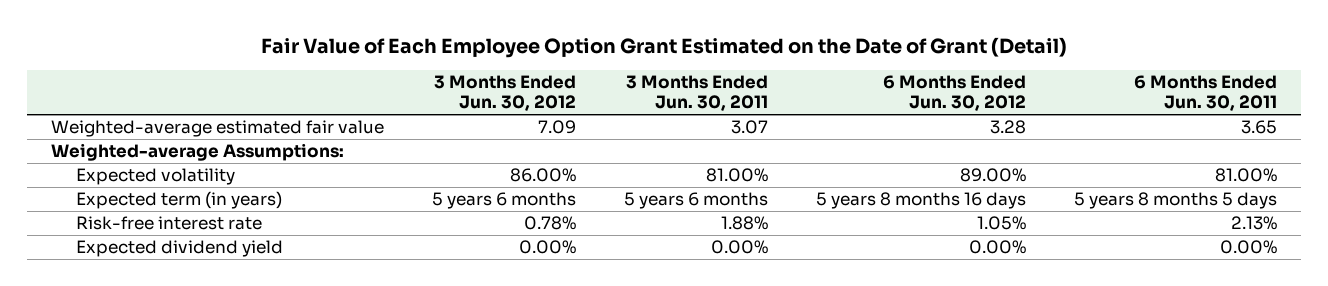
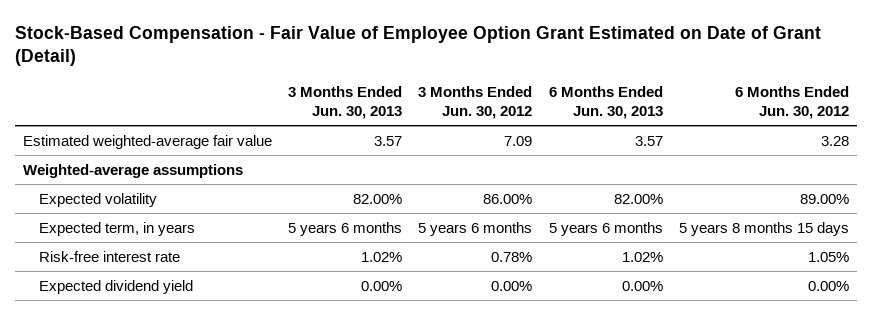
[260,36,1067,58] Fair Value of Each Employee Option Grant Estimated on the Date of Grant (Detail) -> [15,25,822,67] Stock-Based Compensation - Fair Value of Employee Option Grant Estimated on Date of Grant (Detail)
[625,75,768,112] 3 Months Ended Jun. 30, 2011 -> none
[1134,75,1278,112] 6 Months Ended Jun. 30, 2011 -> none
none -> [288,86,403,120] 3 Months Ended Jun. 30, 2013
none -> [548,86,663,120] 6 Months Ended Jun. 30, 2013
[50,120,384,138] Weighted-average estimated fair value -> [23,134,273,149] Estimated weighted-average fair value
[50,143,344,162] Weighted-average Assumptions: -> [23,163,244,178] Weighted-average assumptions
[75,191,282,210] Expected term (in years) -> [38,221,195,236] Expected term, in years
[816,192,1027,210] 5 years 8 months 16 days -> [678,221,849,236] 5 years 8 months 15 days

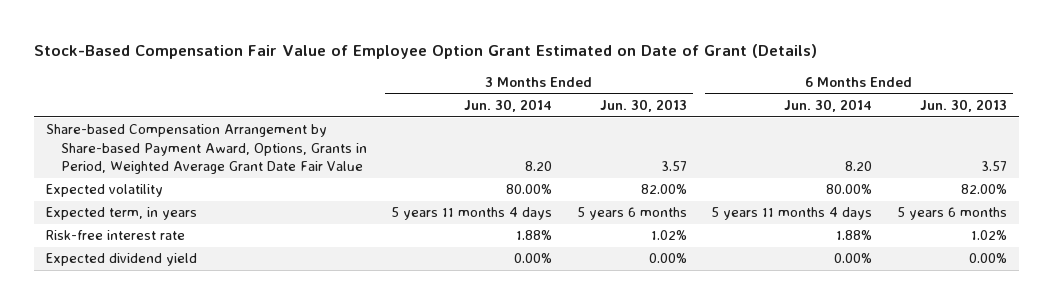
[15,25,822,67] Stock-Based Compensation - Fair Value of Employee Option Grant Estimated on Date of Grant (Detail) -> [33,44,817,60] Stock-Based Compensation Fair Value of Employee Option Grant Estimated on Date of Grant (Details)
[418,86,533,120] 3 Months Ended Jun. 30, 2012 -> none
[734,86,849,120] 6 Months Ended Jun. 30, 2012 -> none
none -> [464,99,553,113] Jun. 30, 2014
none -> [784,99,873,113] Jun. 30, 2014
[23,163,244,178] Weighted-average assumptions -> none
[23,134,273,149] Estimated weighted-average fair value -> [46,124,367,174] Share-based Compensation Arrangement by Share-based Payment Award, Options, Grants in Period, Weighted Average Grant Date Fair Value

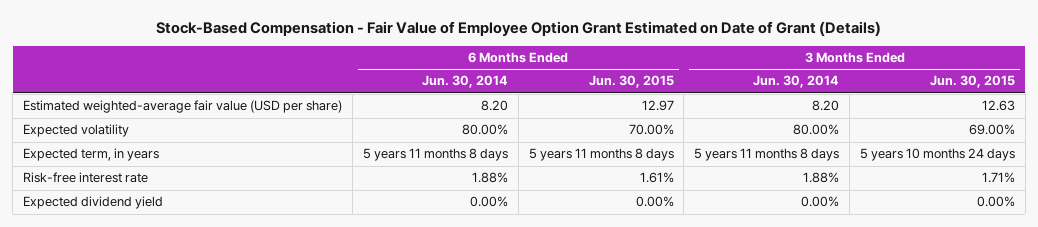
[33,44,817,60] Stock-Based Compensation Fair Value of Employee Option Grant Estimated on Date of Grant (Details) -> [156,20,882,36] Stock-Based Compensation - Fair Value of Employee Option Grant Estimated on Date of Grant (Details)
[599,99,687,113] Jun. 30, 2013 -> none
[919,99,1007,113] Jun. 30, 2013 -> none
none -> [588,75,674,89] Jun. 30, 2015
none -> [929,75,1015,89] Jun. 30, 2015
[46,124,367,174] Share-based Compensation Arrangement by Share-based Payment Award, Options, Grants in Period, Weighted Average Grant Date Fair Value -> [23,100,343,114] Estimated weighted-average fair value (USD per share)
[391,207,553,221] 5 years 11 months 4 days -> [694,148,840,162] 5 years 11 months 8 days
[711,207,873,221] 5 years 11 months 4 days -> [362,148,508,162] 5 years 11 months 8 days

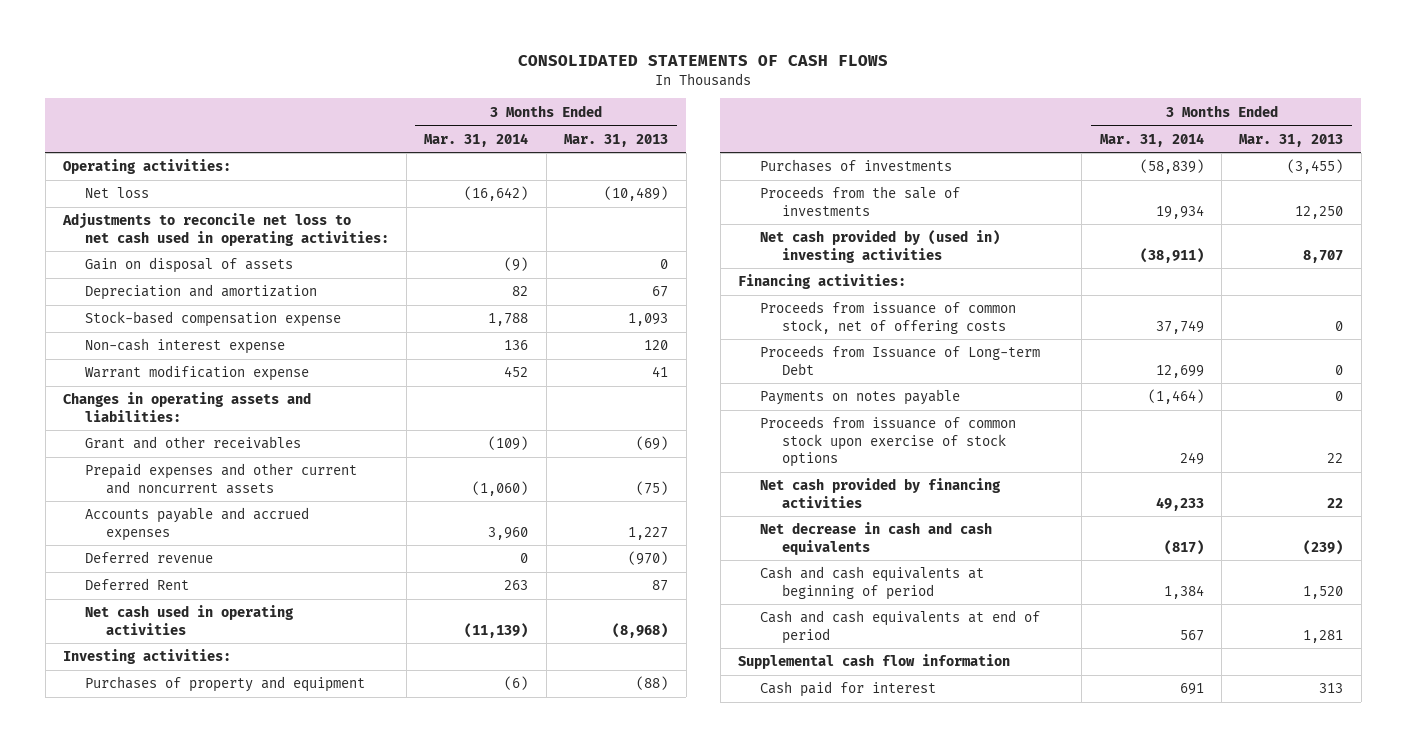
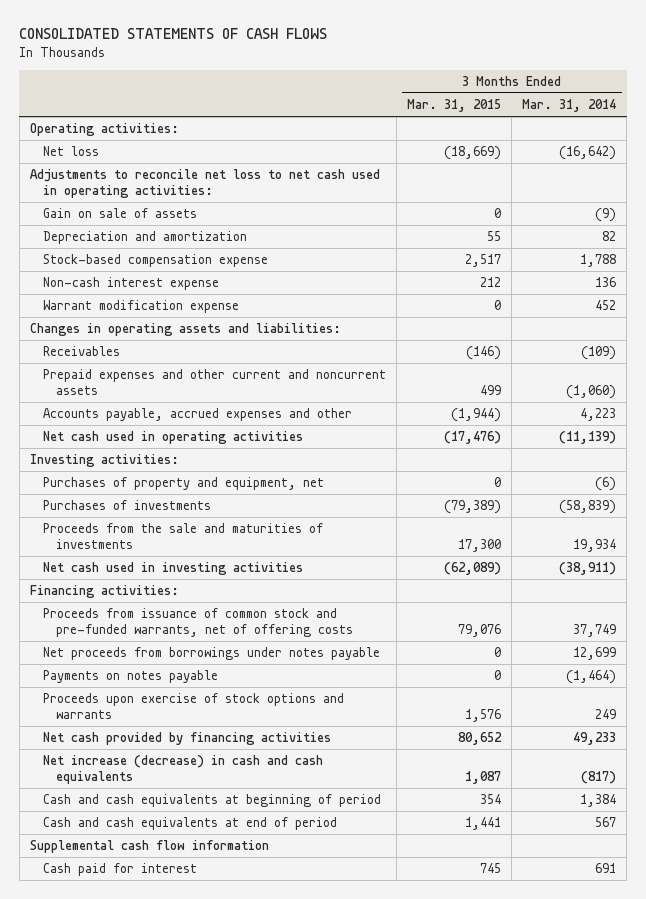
[564,133,669,147] Mar. 31, 2013 -> none
none -> [407,99,502,113] Mar. 31, 2015
[84,257,293,274] Gain on disposal of assets -> [42,208,197,219] Gain on sale of assets
[84,436,301,450] Grant and other receivables -> [42,346,120,357] Receivables
[84,551,213,564] Deferred revenue -> none
[84,578,189,591] Deferred Rent -> none
[84,507,309,541] Accounts payable and accrued expenses -> [42,408,352,422] Accounts payable, accrued expenses and other
[488,526,529,540] 3,960 -> [580,408,617,422] 4,223
[84,676,365,693] Purchases of property and equipment -> [42,477,324,491] Purchases of property and equipment, net
[759,186,960,216] Proceeds from the sale of investments -> [42,523,323,549] Proceeds from the sale and maturities of investments
[759,230,1000,263] Net cash provided by (used in) investing activities -> [42,562,303,576] Net cash used in investing activities
[759,301,1016,334] Proceeds from issuance of common stock, net of offering costs -> [42,608,353,637] Proceeds from issuance of common stock and pre-funded warrants, net of offering costs
[759,345,1040,375] Proceeds from Issuance of Long-term Debt -> [42,647,380,661] Net proceeds from borrowings under notes payable
[759,416,1016,467] Proceeds from issuance of common stock upon exercise of stock options -> [42,693,344,719] Proceeds upon exercise of stock options and warrants
[759,522,992,555] Net decrease in cash and cash equivalents -> [42,755,323,784] Net increase (decrease) in cash and cash equivalents

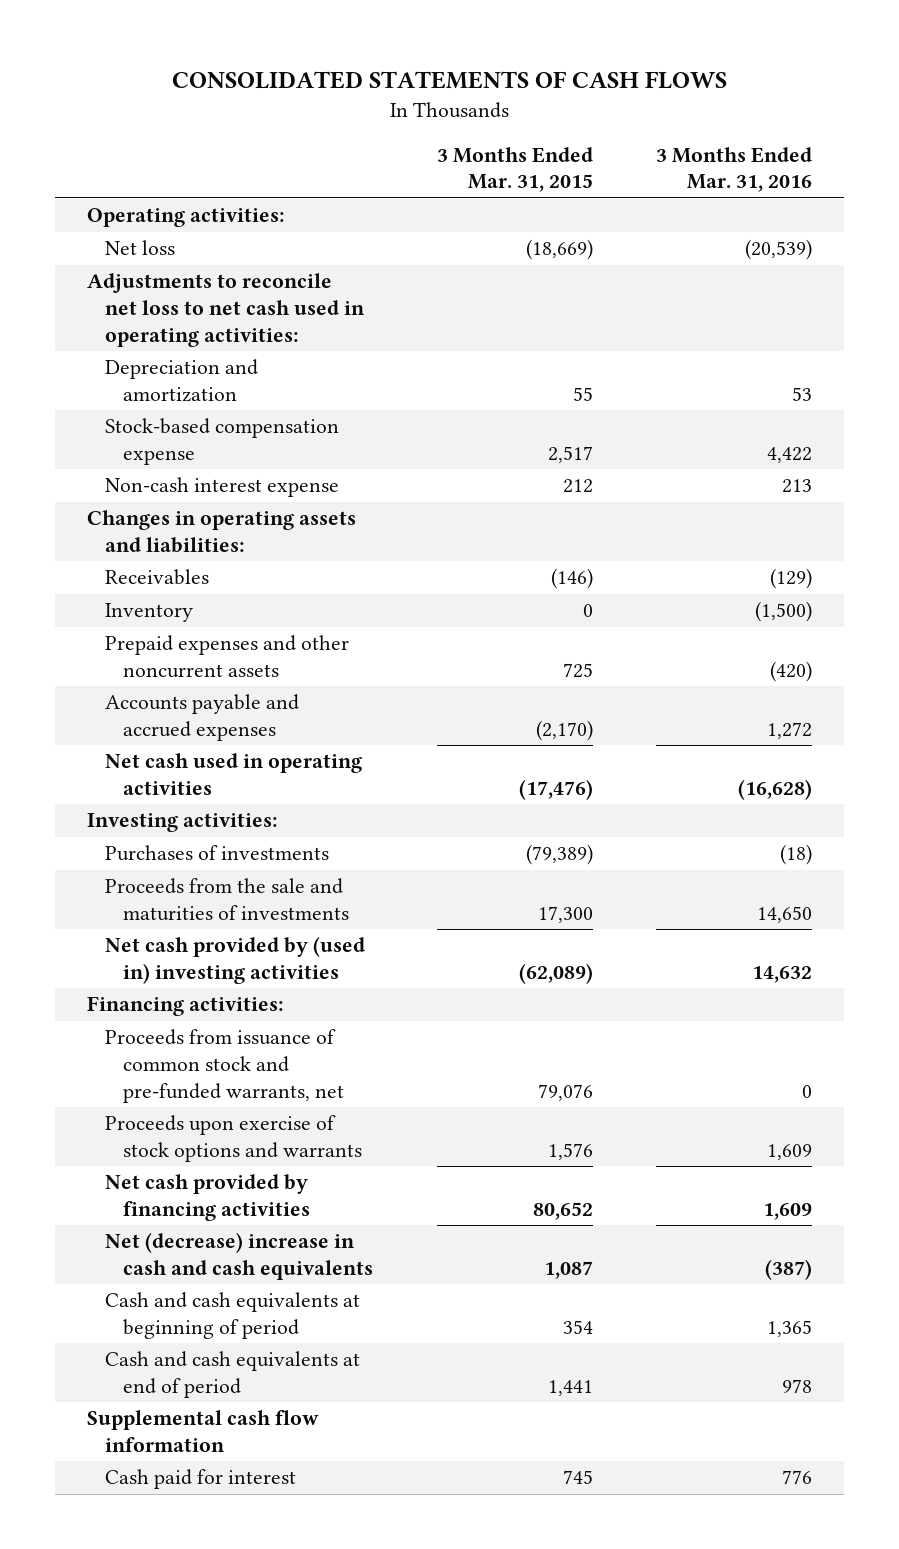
[522,99,617,113] Mar. 31, 2014 -> none
none -> [656,146,813,193] 3 Months Ended Mar. 31, 2016
[42,208,197,219] Gain on sale of assets -> none
[42,300,239,314] Warrant modification expense -> none
none -> [104,603,193,623] Inventory
[42,369,386,395] Prepaid expenses and other current and noncurrent assets -> [104,635,349,679] Prepaid expenses and other noncurrent assets
[480,384,502,395] 499 -> [562,663,593,679] 725
[42,408,352,422] Accounts payable, accrued expenses and other -> [104,694,299,742] Accounts payable and accrued expenses
[451,408,502,423] (1,944) -> [535,720,593,742] (2,170)
[42,477,324,491] Purchases of property and equipment, net -> none
[42,562,303,576] Net cash used in investing activities -> [104,936,365,985] Net cash provided by (used in) investing activities
[42,647,380,661] Net proceeds from borrowings under notes payable -> none
[42,670,218,684] Payments on notes payable -> none
[42,608,353,637] Proceeds from issuance of common stock and pre-funded warrants, net of offering costs -> [104,1029,344,1103] Proceeds from issuance of common stock and pre-funded warrants, net
[42,755,323,784] Net increase (decrease) in cash and cash equivalents -> [104,1232,373,1281] Net (decrease) increase in cash and cash equivalents

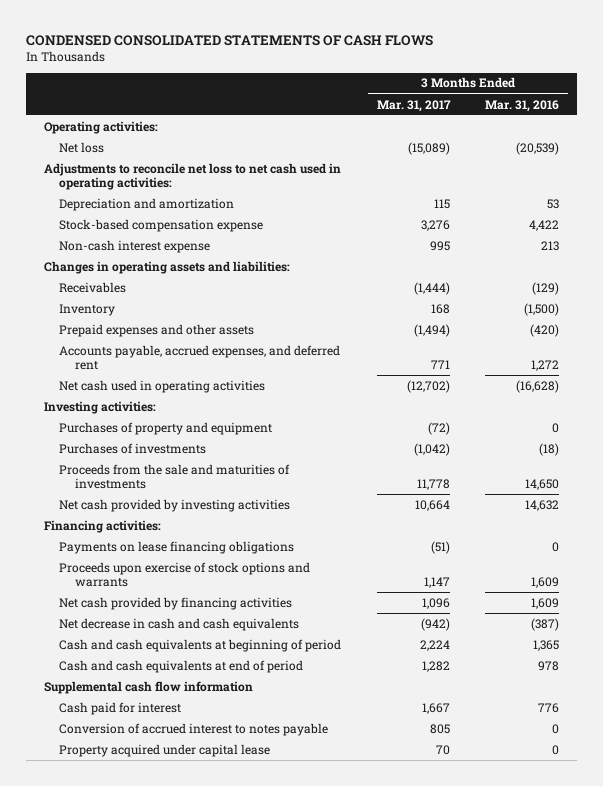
[171,71,727,90] CONSOLIDATED STATEMENTS OF CASH FLOWS -> [26,34,434,46] CONDENSED CONSOLIDATED STATEMENTS OF CASH FLOWS
[436,146,593,193] 3 Months Ended Mar. 31, 2015 -> none
none -> [376,99,451,112] Mar. 31, 2017
[104,635,349,679] Prepaid expenses and other noncurrent assets -> [59,323,255,337] Prepaid expenses and other assets
[104,694,299,742] Accounts payable and accrued expenses -> [59,344,341,370] Accounts payable, accrued expenses, and deferred rent
none -> [59,421,273,435] Purchases of property and equipment
[104,936,365,985] Net cash provided by (used in) investing activities -> [59,498,291,512] Net cash provided by investing activities
[104,1029,344,1103] Proceeds from issuance of common stock and pre-funded warrants, net -> none
none -> [59,540,295,554] Payments on lease financing obligations
[104,1232,373,1281] Net (decrease) increase in cash and cash equivalents -> [59,617,300,631] Net decrease in cash and cash equivalents
none -> [59,722,329,736] Conversion of accrued interest to notes payable
none -> [59,743,271,757] Property acquired under capital lease

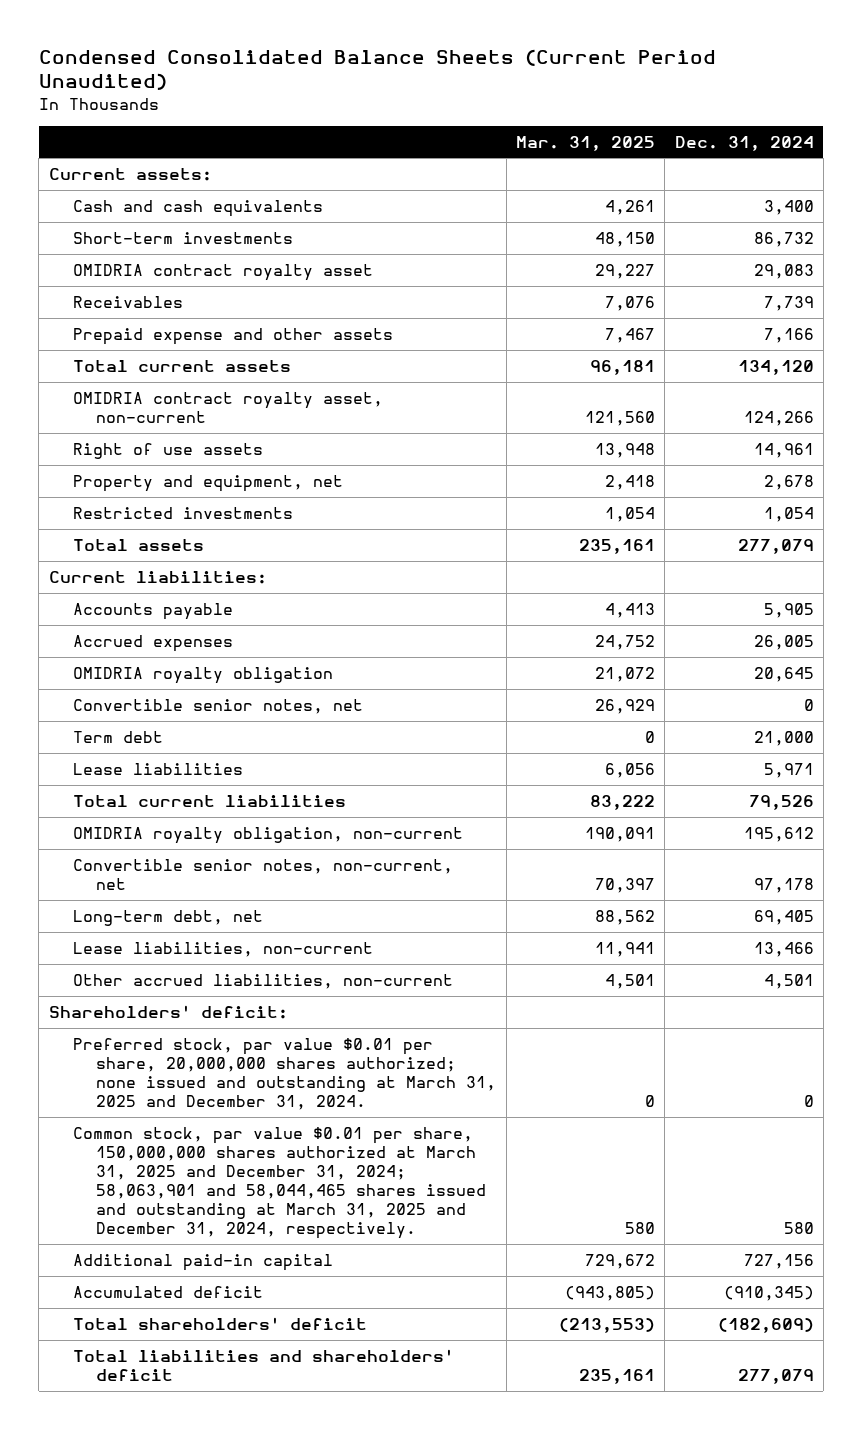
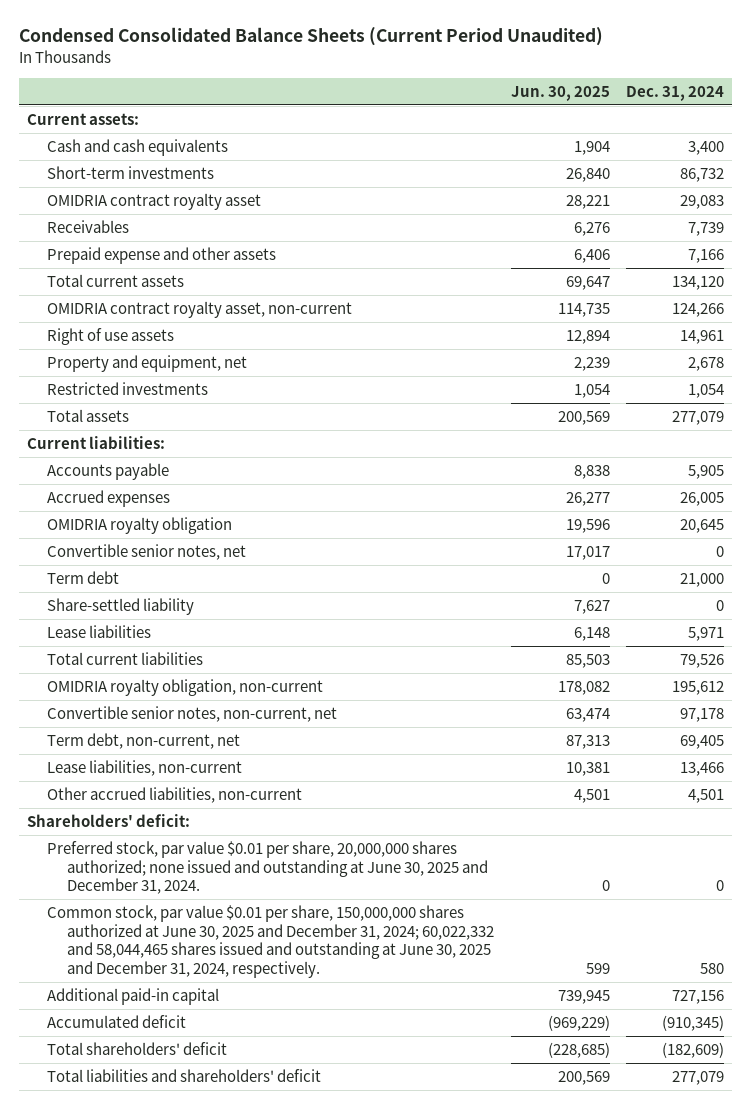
[515,135,655,151] Mar. 31, 2025 -> none
none -> [510,85,610,101] Jun. 30, 2025
none -> [47,598,195,616] Share-settled liability
[72,909,263,926] Long-term debt, net -> [47,733,241,750] Term debt, non-current, net
[72,1037,497,1111] Preferred stock, par value $0.01 per share, 20,000,000 shares authorized; none issued and outstanding at March 31, 2025 and December 31, 2024. -> [47,841,489,895] Preferred stock, par value $0.01 per share, 20,000,000 shares authorized; none issued and outstanding at June 30, 2025 and December 31, 2024.
[72,1126,487,1240] Common stock, par value $0.01 per share, 150,000,000 shares authorized at March 31, 2025 and December 31, 2024; 58,063,901 and 58,044,465 shares issued and outstanding at March 31, 2025 and December 31, 2024, respectively. -> [47,905,495,978] Common stock, par value $0.01 per share, 150,000,000 shares authorized at June 30, 2025 and December 31, 2024; 60,022,332 and 58,044,465 shares issued and outstanding at June 30, 2025 and December 31, 2024, respectively.

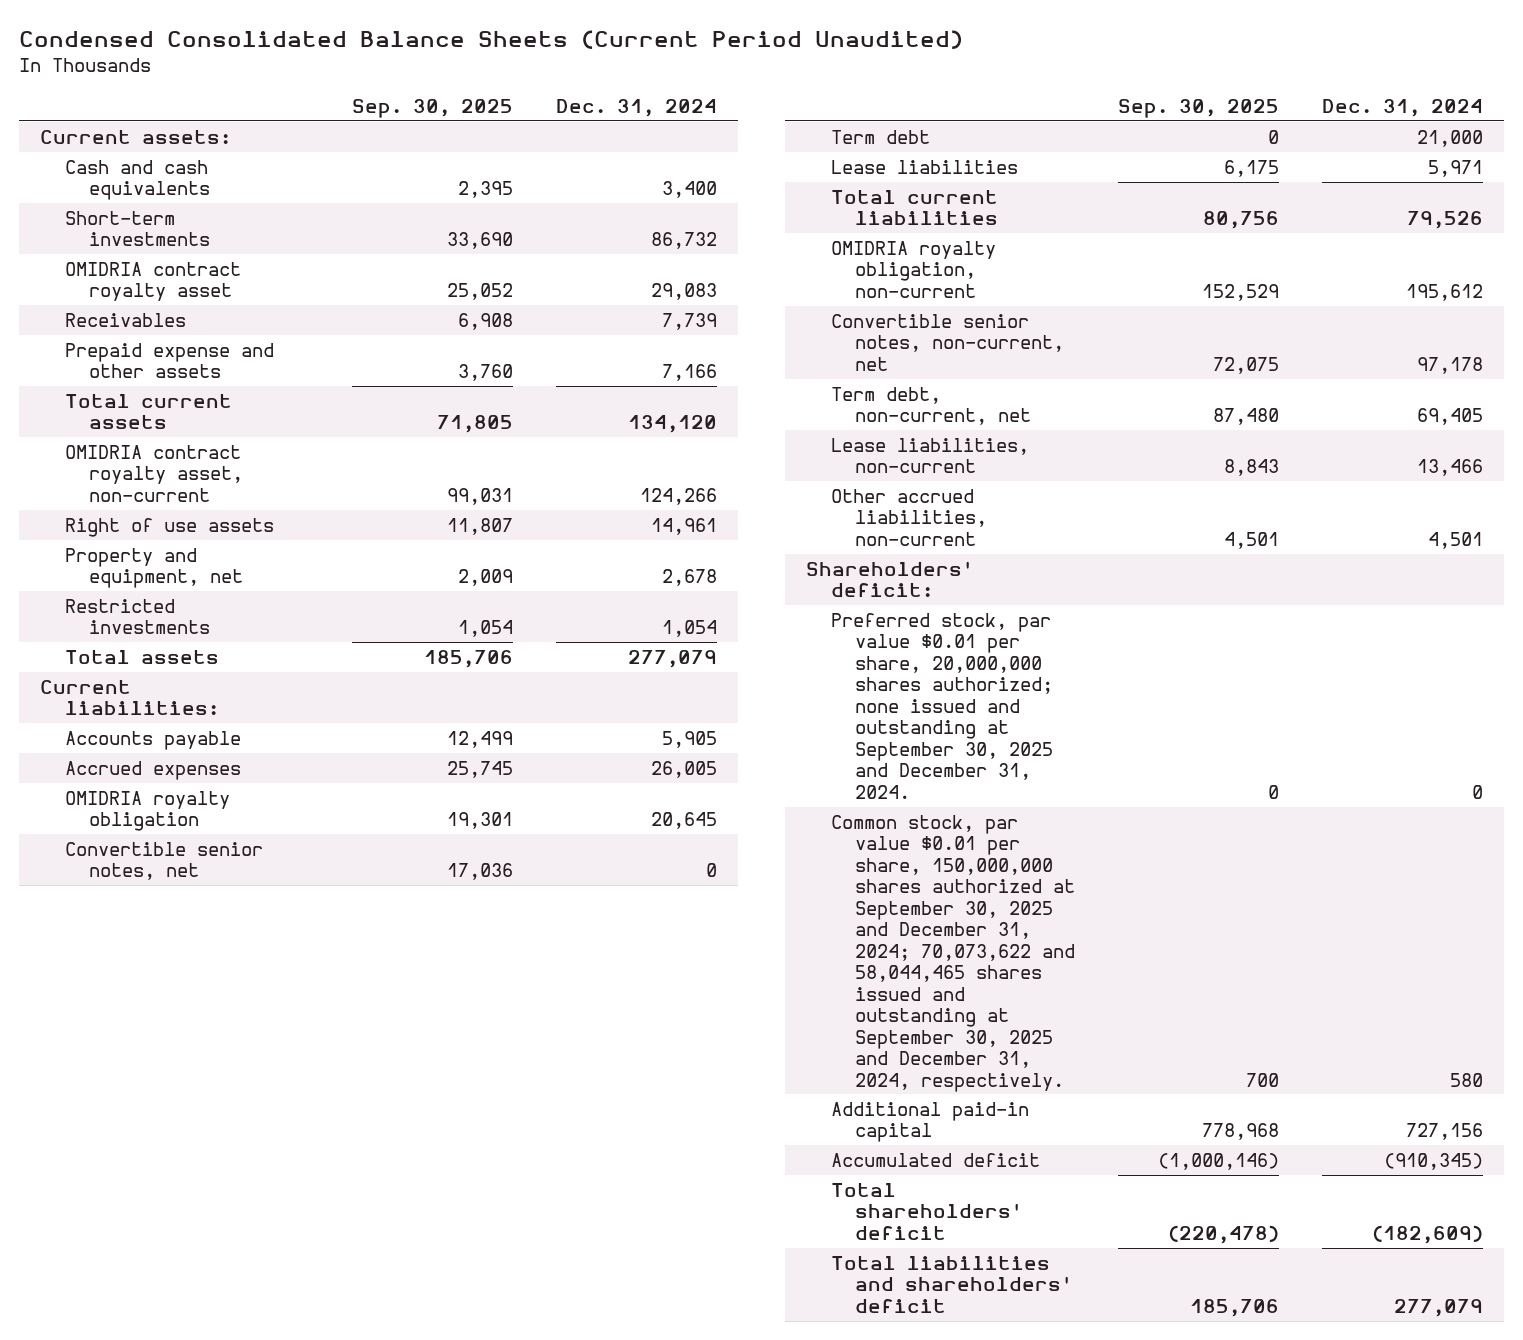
[510,85,610,101] Jun. 30, 2025 -> none
none -> [352,98,514,118] Sep. 30, 2025
[47,598,195,616] Share-settled liability -> none
[47,841,489,895] Preferred stock, par value $0.01 per share, 20,000,000 shares authorized; none issued and outstanding at June 30, 2025 and December 31, 2024. -> [830,612,1054,799] Preferred stock, par value $0.01 per share, 20,000,000 shares authorized; none issued and outstanding at September 30, 2025 and December 31, 2024.
[47,905,495,978] Common stock, par value $0.01 per share, 150,000,000 shares authorized at June 30, 2025 and December 31, 2024; 60,022,332 and 58,044,465 shares issued and outstanding at June 30, 2025 and December 31, 2024, respectively. -> [830,814,1076,1092] Common stock, par value $0.01 per share, 150,000,000 shares authorized at September 30, 2025 and December 31, 2024; 70,073,622 and 58,044,465 shares issued and outstanding at September 30, 2025 and December 31, 2024, respectively.

